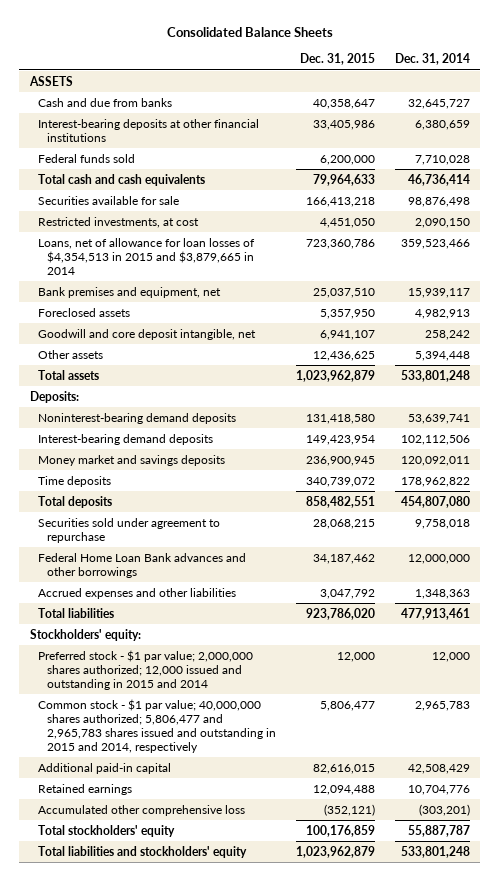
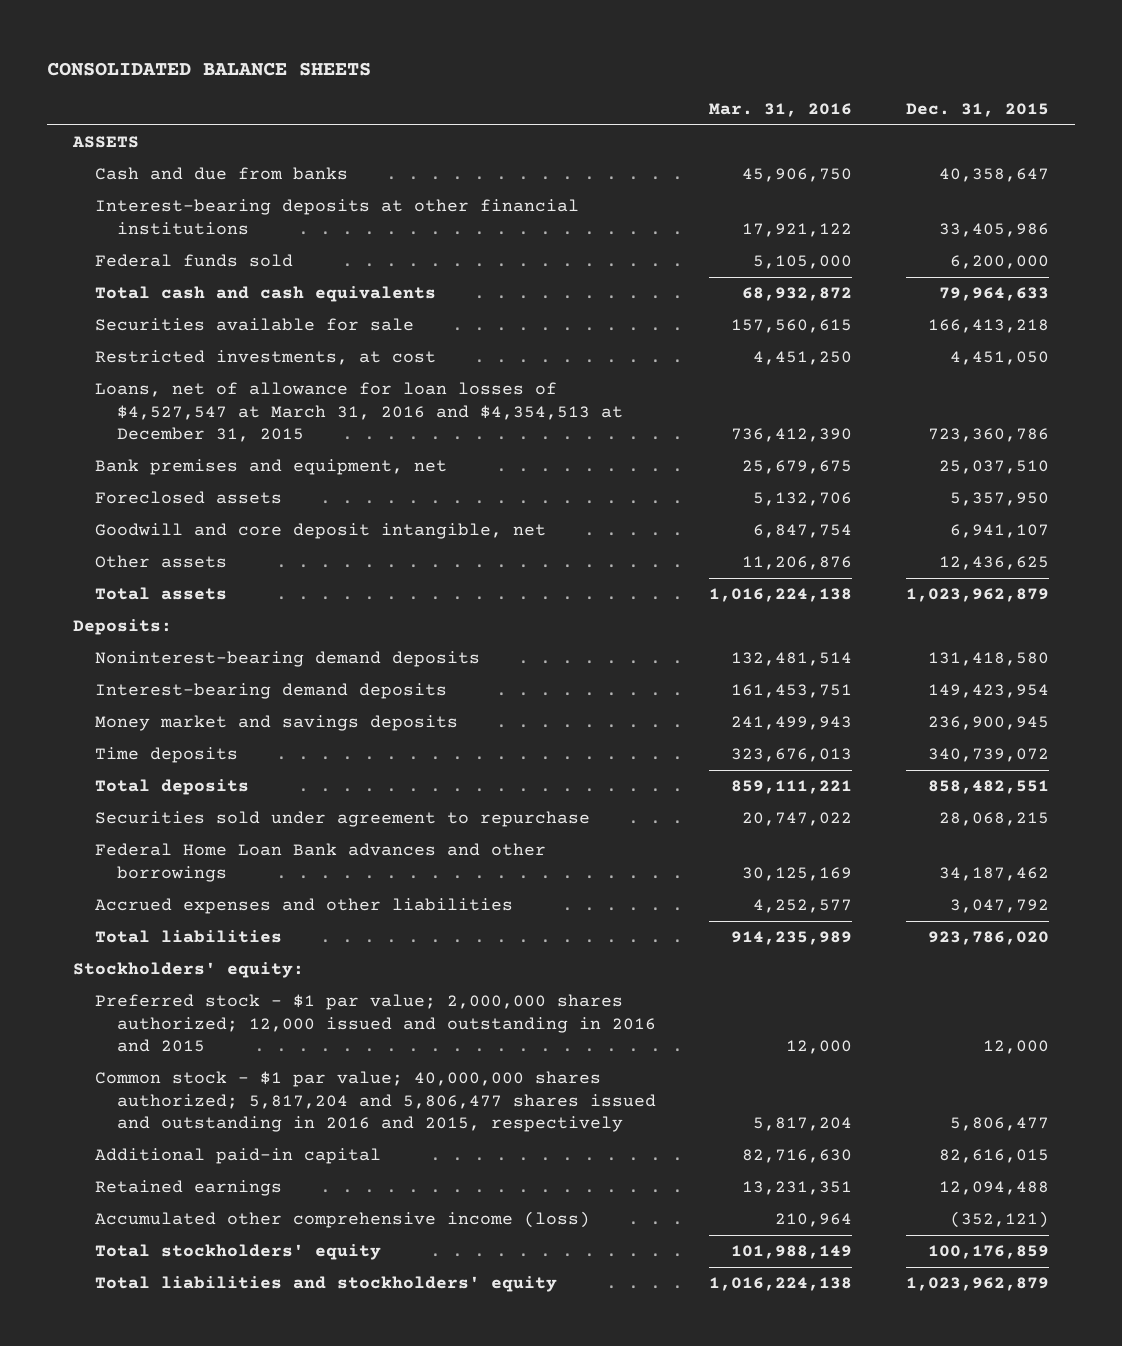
[166,27,333,38] Consolidated Balance Sheets -> [46,61,371,76] CONSOLIDATED BALANCE SHEETS
[395,53,471,66] Dec. 31, 2014 -> none
none -> [709,102,853,117] Mar. 31, 2016
[38,237,256,275] Loans, net of allowance for loan losses of $4,354,513 in 2015 and $3,879,665 in 2014 -> [95,382,624,443] Loans, net of allowance for loan losses of $4,527,547 at March 31, 2016 and $4,354,513 at December 31, 2015
[38,649,254,690] Preferred stock - $1 par value; 2,000,000 shares authorized; 12,000 issued and outstanding in 2015 and 2014 -> [95,994,657,1053] Preferred stock - $1 par value; 2,000,000 shares authorized; 12,000 issued and outstanding in 2016 and 2015
[38,698,276,753] Common stock - $1 par value; 40,000,000 shares authorized; 5,806,477 and 2,965,783 shares issued and outstanding in 2015 and 2014, respectively -> [95,1071,657,1133] Common stock - $1 par value; 40,000,000 shares authorized; 5,817,204 and 5,806,477 shares issued and outstanding in 2016 and 2015, respectively
[38,804,246,816] Accumulated other comprehensive loss -> [95,1211,591,1229] Accumulated other comprehensive income (loss)

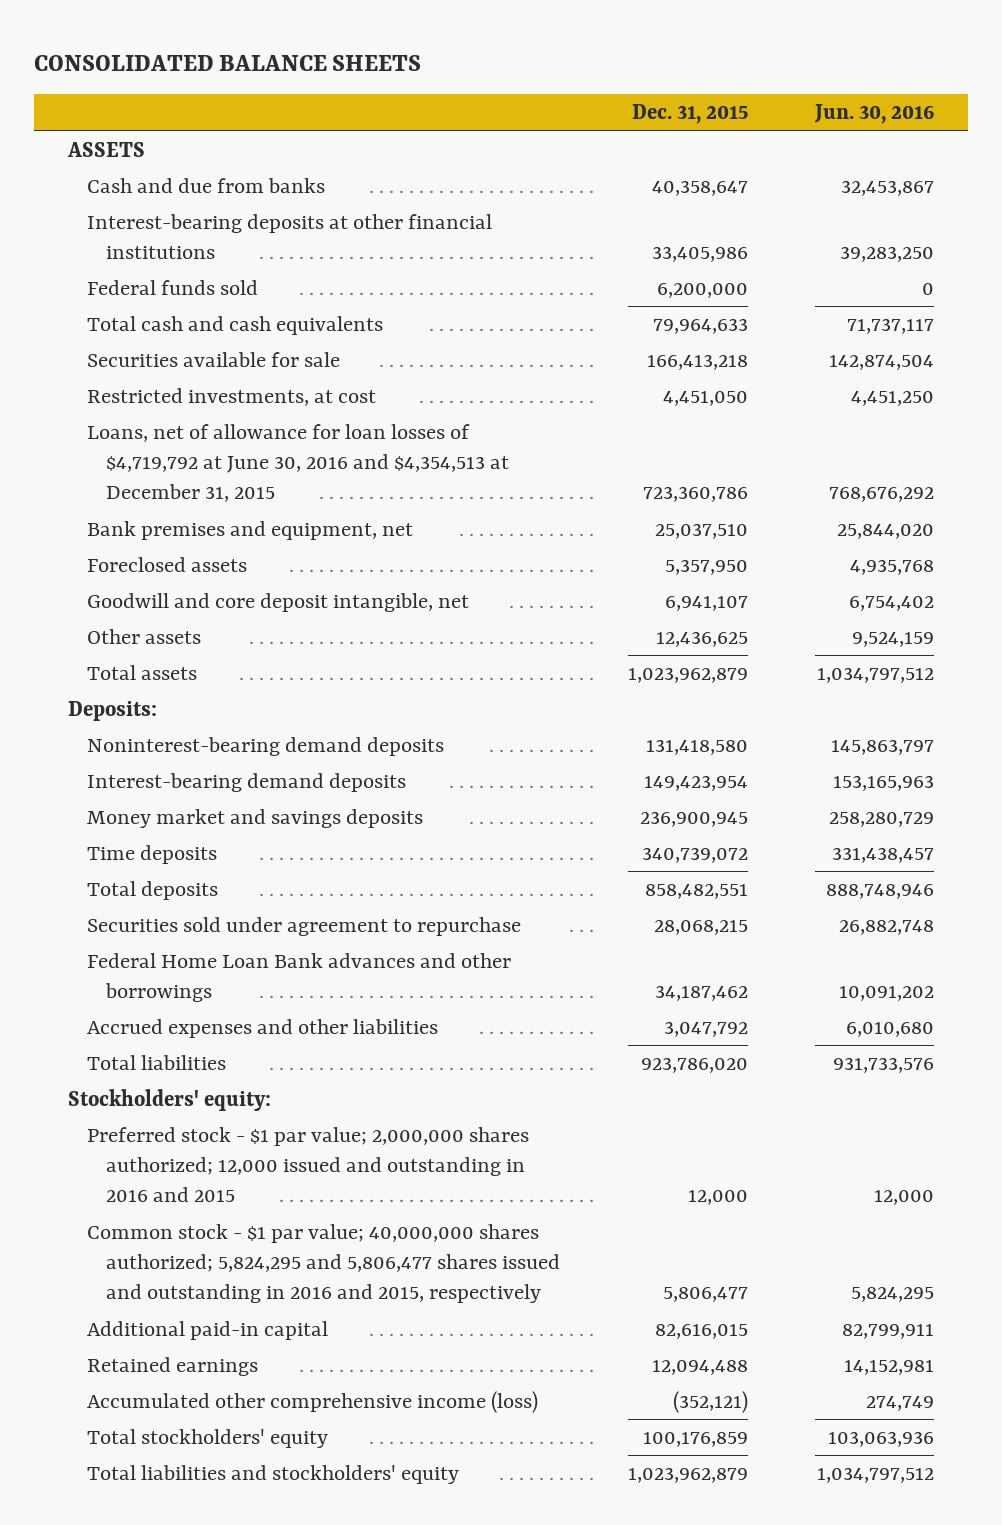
[709,102,853,117] Mar. 31, 2016 -> none
none -> [814,104,935,125] Jun. 30, 2016
[95,382,624,443] Loans, net of allowance for loan losses of $4,527,547 at March 31, 2016 and $4,354,513 at December 31, 2015 -> [87,423,510,503] Loans, net of allowance for loan losses of $4,719,792 at June 30, 2016 and $4,354,513 at December 31, 2015
[95,1071,657,1133] Common stock - $1 par value; 40,000,000 shares authorized; 5,817,204 and 5,806,477 shares issued and outstanding in 2016 and 2015, respectively -> [87,1223,561,1304] Common stock - $1 par value; 40,000,000 shares authorized; 5,824,295 and 5,806,477 shares issued and outstanding in 2016 and 2015, respectively

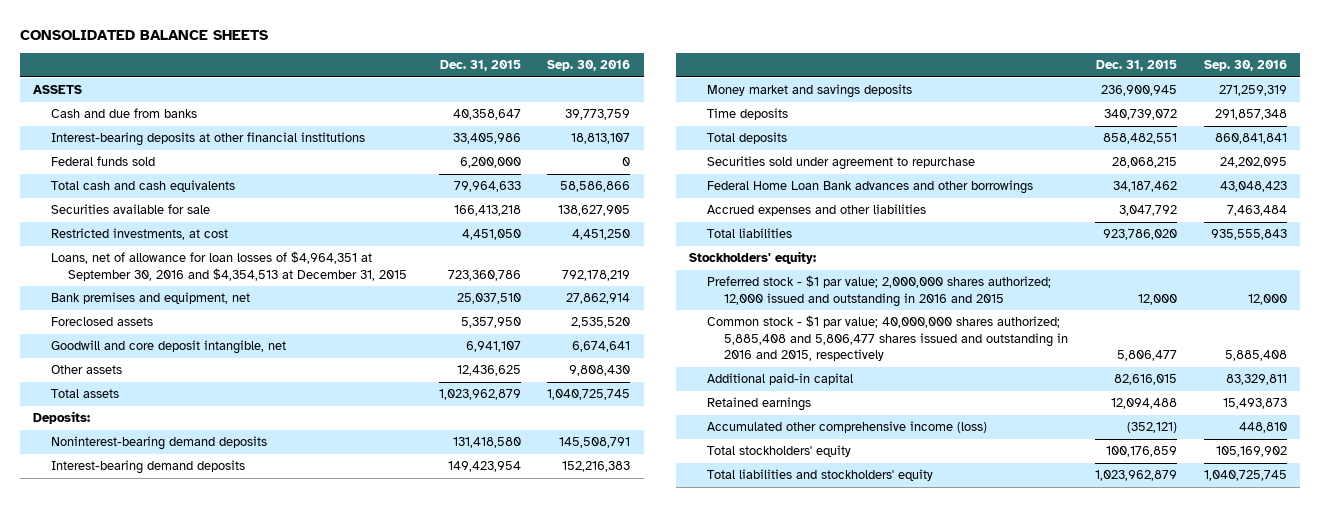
[814,104,935,125] Jun. 30, 2016 -> none
none -> [547,60,631,72] Sep. 30, 2016
[87,423,510,503] Loans, net of allowance for loan losses of $4,719,792 at June 30, 2016 and $4,354,513 at December 31, 2015 -> [50,251,408,281] Loans, net of allowance for loan losses of $4,964,351 at September 30, 2016 and $4,354,513 at December 31, 2015
[87,1223,561,1304] Common stock - $1 par value; 40,000,000 shares authorized; 5,824,295 and 5,806,477 shares issued and outstanding in 2016 and 2015, respectively -> [706,315,1069,362] Common stock - $1 par value; 40,000,000 shares authorized; 5,885,408 and 5,806,477 shares issued and outstanding in 2016 and 2015, respectively

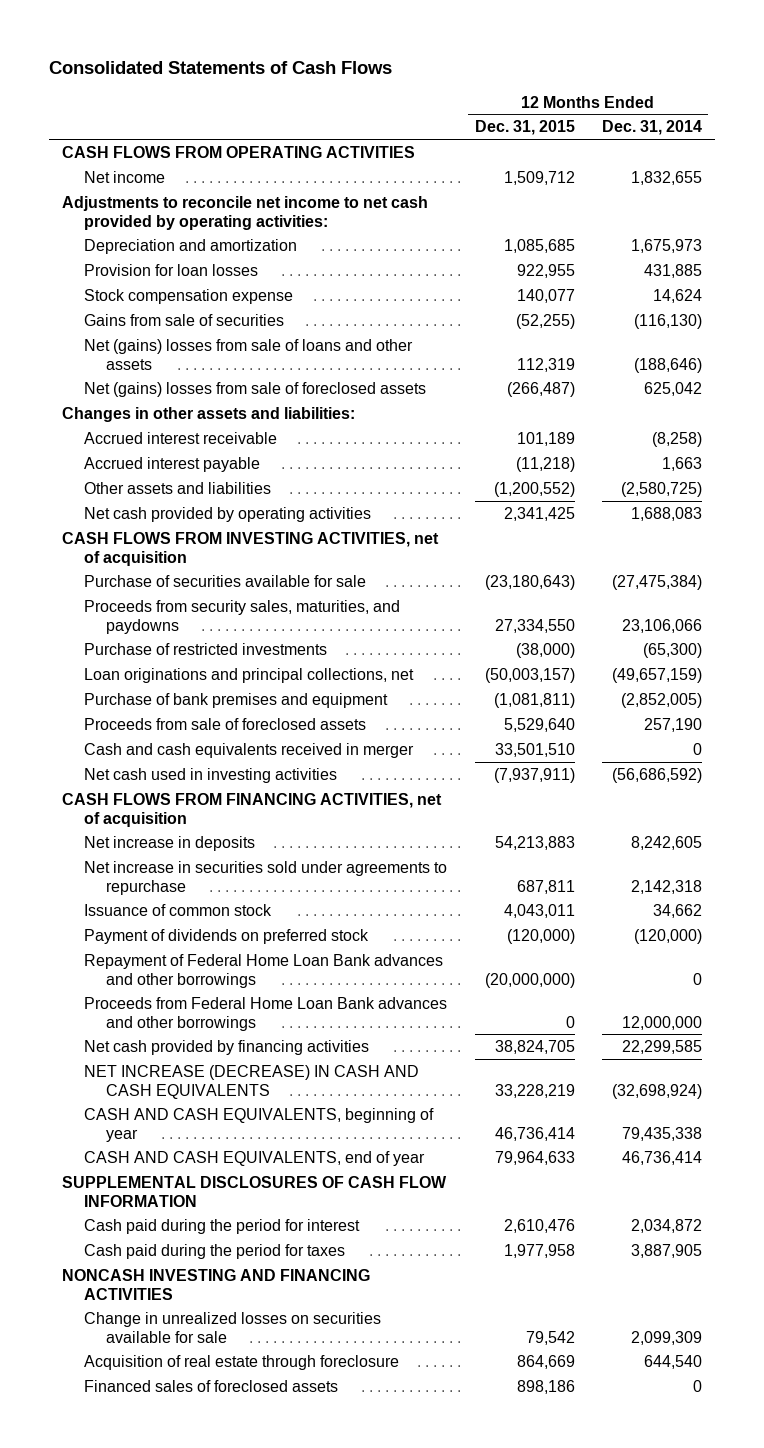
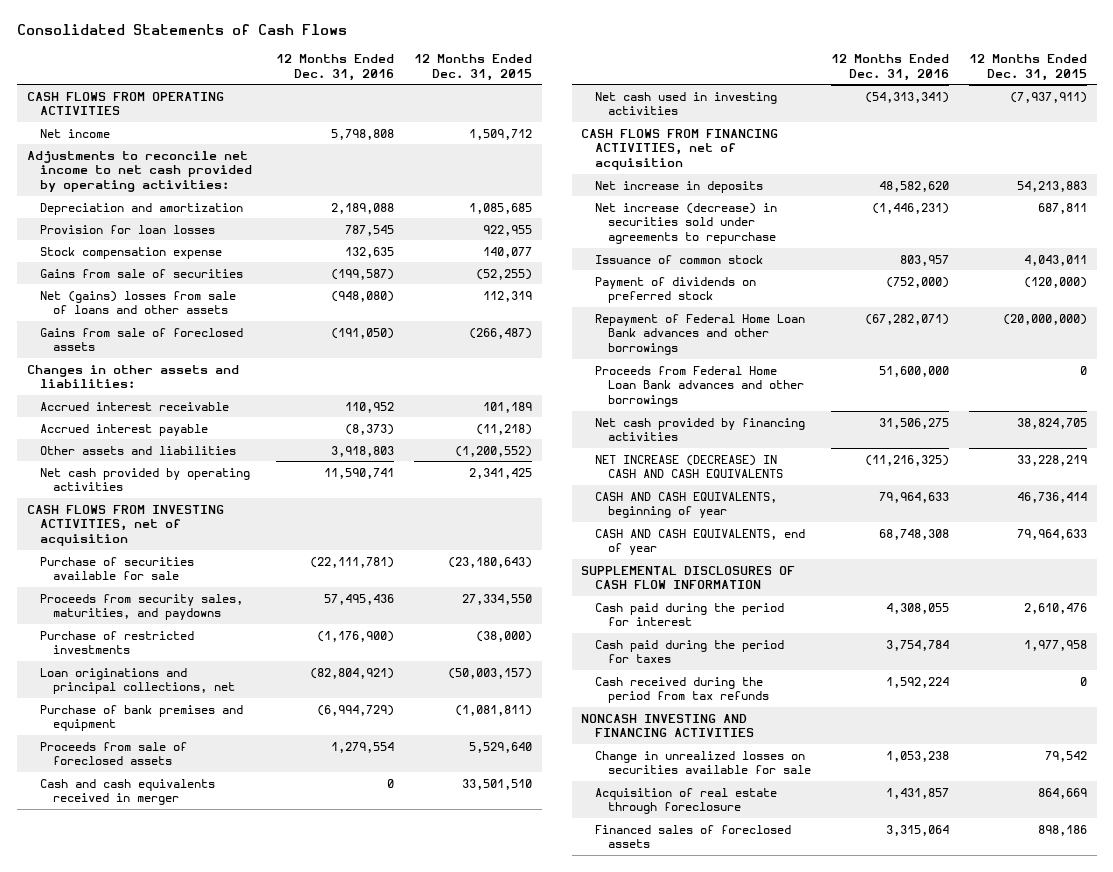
[601,120,702,136] Dec. 31, 2014 -> none
none -> [276,53,395,81] 12 Months Ended Dec. 31, 2016
[84,381,427,397] Net (gains) losses from sale of foreclosed assets -> [39,327,243,352] Gains from sale of foreclosed assets
[84,860,448,895] Net increase in securities sold under agreements to repurchase -> [594,202,777,245] Net increase (decrease) in securities sold under agreements to repurchase
none -> [594,676,770,704] Cash received during the period from tax refunds

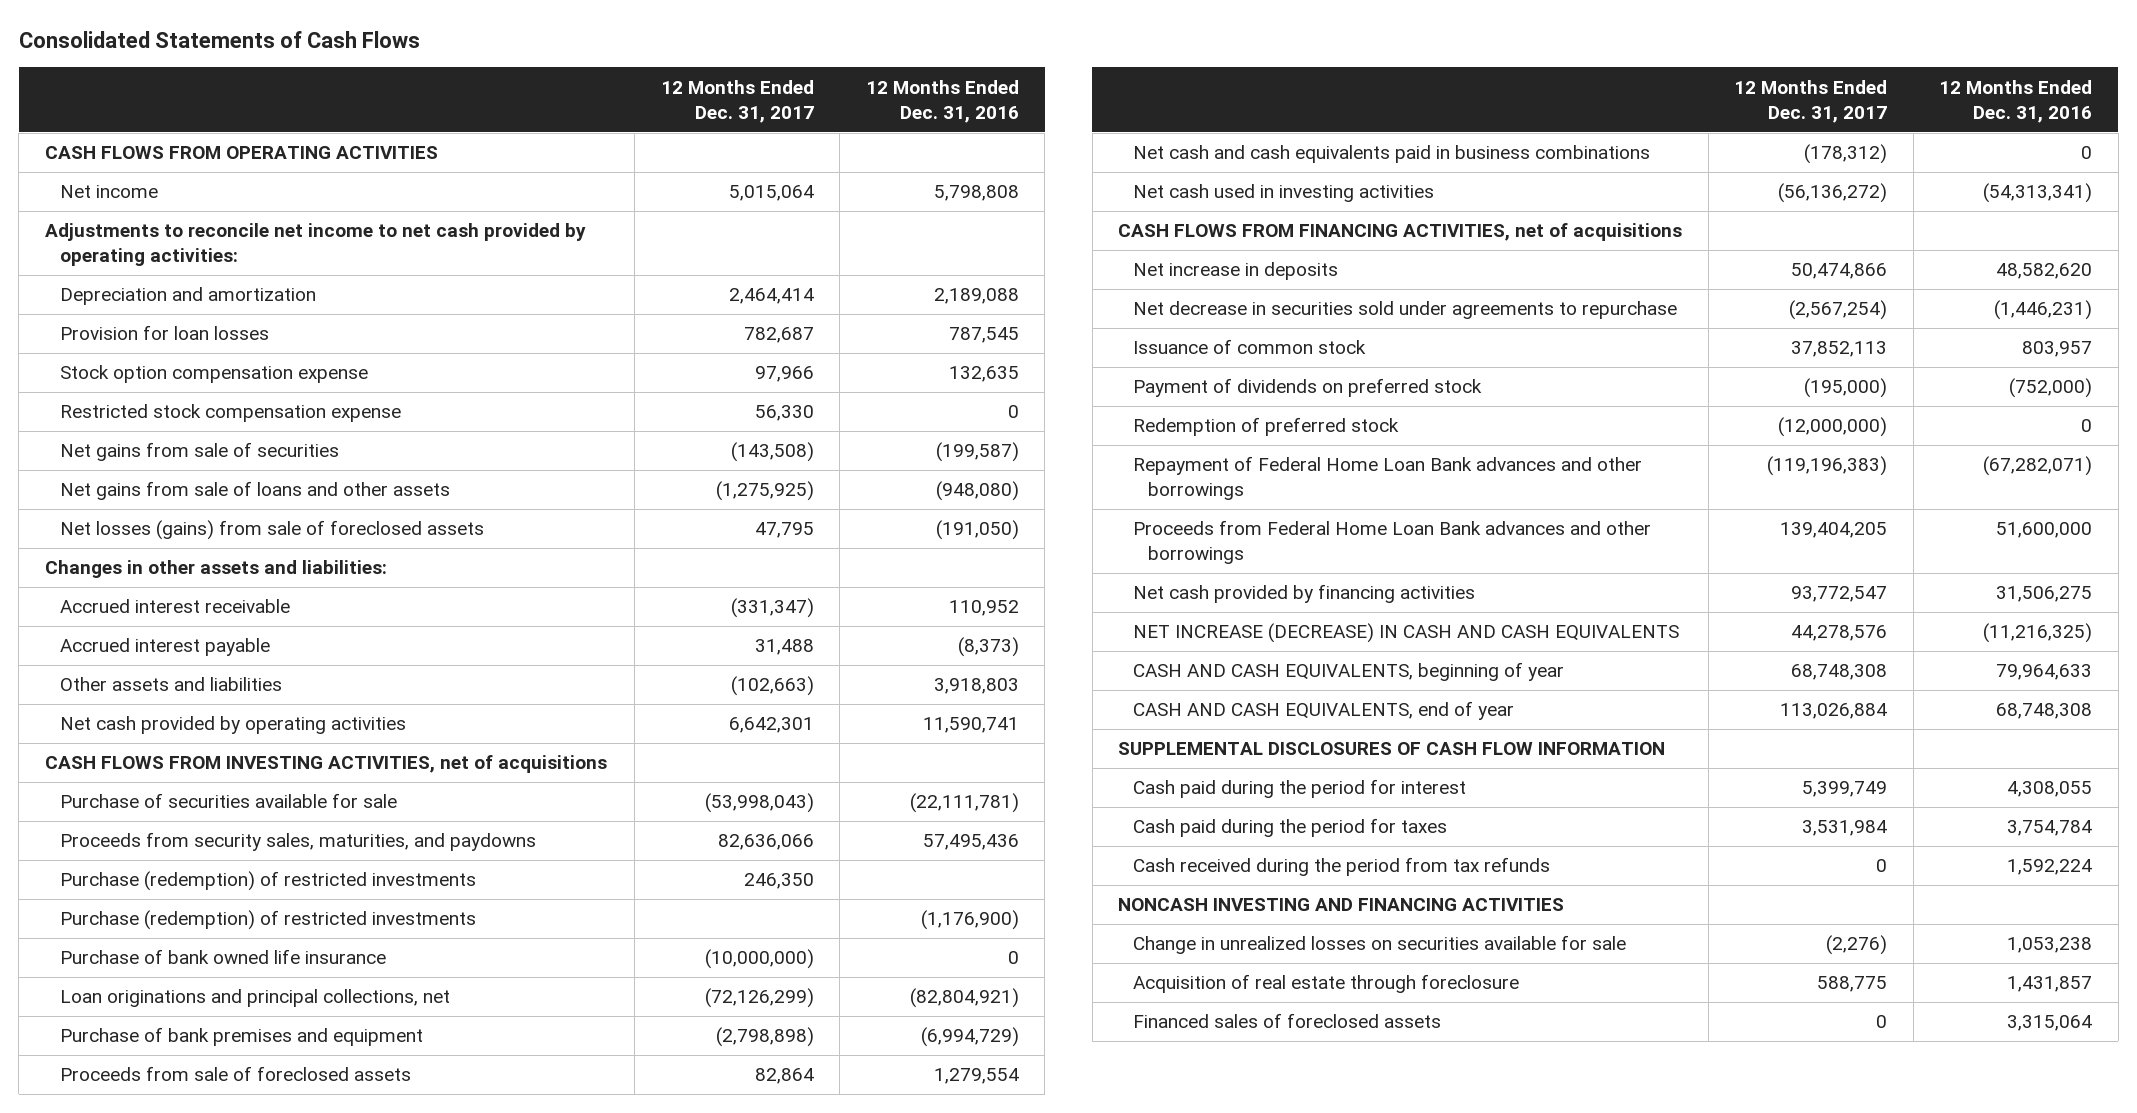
[413,53,532,81] 12 Months Ended Dec. 31, 2015 -> none
none -> [660,79,814,123] 12 Months Ended Dec. 31, 2017
[39,246,222,259] Stock compensation expense -> [59,365,368,384] Stock option compensation expense
none -> [59,404,401,423] Restricted stock compensation expense
[39,268,243,278] Gains from sale of securities -> [59,442,339,462] Net gains from sale of securities
[39,290,236,315] Net (gains) losses from sale of loans and other assets -> [59,481,450,501] Net gains from sale of loans and other assets
[39,327,243,352] Gains from sale of foreclosed assets -> [59,520,484,541] Net losses (gains) from sale of foreclosed assets
[26,504,224,547] CASH FLOWS FROM INVESTING ACTIVITIES, net of acquisition -> [44,755,607,774] CASH FLOWS FROM INVESTING ACTIVITIES, net of acquisitions
none -> [59,871,476,892] Purchase (redemption) of restricted investments
[39,630,194,655] Purchase of restricted investments -> [59,910,476,931] Purchase (redemption) of restricted investments
none -> [59,949,386,965] Purchase of bank owned life insurance
[39,778,215,806] Cash and cash equivalents received in merger -> none
none -> [1133,145,1651,164] Net cash and cash equivalents paid in business combinations
[581,128,779,171] CASH FLOWS FROM FINANCING ACTIVITIES, net of acquisition -> [1118,223,1683,242] CASH FLOWS FROM FINANCING ACTIVITIES, net of acquisitions
[594,202,777,245] Net increase (decrease) in securities sold under agreements to repurchase -> [1133,301,1678,320] Net decrease in securities sold under agreements to repurchase
none -> [1133,417,1400,437] Redemption of preferred stock

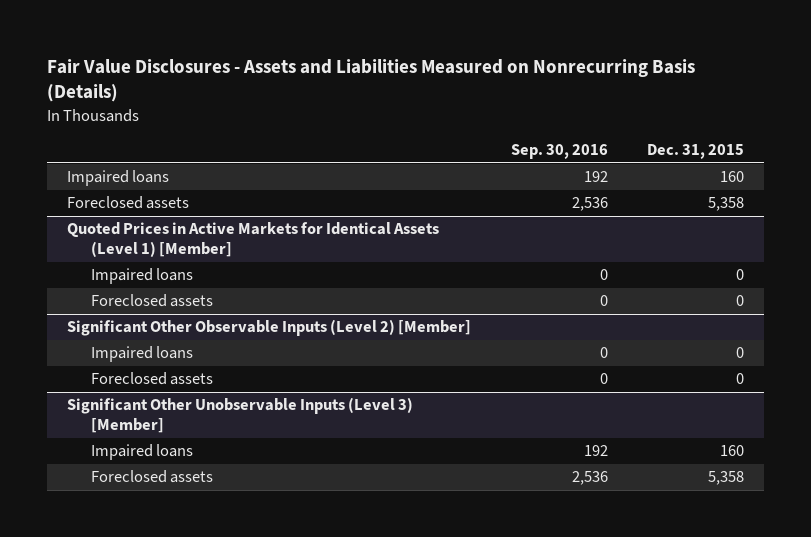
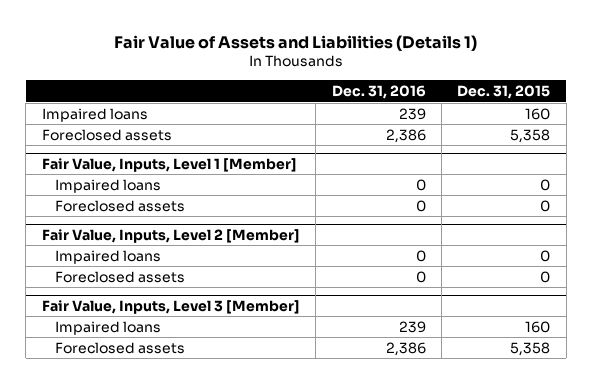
[47,58,696,103] Fair Value Disclosures - Assets and Liabilities Measured on Nonrecurring Basis (Details) -> [114,34,478,51] Fair Value of Assets and Liabilities (Details 1)
[510,144,608,160] Sep. 30, 2016 -> none
none -> [331,84,426,99] Dec. 31, 2016
[67,222,440,258] Quoted Prices in Active Markets for Identical Assets (Level 1) [Member] -> [41,157,297,172] Fair Value, Inputs, Level 1 [Member]
[67,319,472,337] Significant Other Observable Inputs (Level 2) [Member] -> [41,228,300,243] Fair Value, Inputs, Level 2 [Member]
[67,397,414,434] Significant Other Unobservable Inputs (Level 3) [Member] -> [41,299,300,314] Fair Value, Inputs, Level 3 [Member]

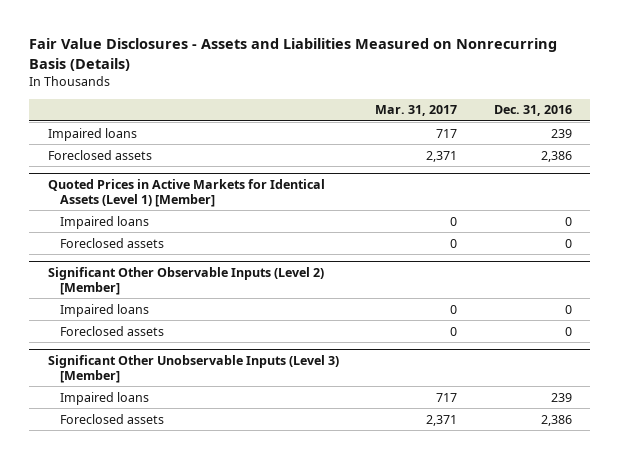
[114,34,478,51] Fair Value of Assets and Liabilities (Details 1) -> [29,38,558,71] Fair Value Disclosures - Assets and Liabilities Measured on Nonrecurring Basis (Details)
[457,84,551,99] Dec. 31, 2015 -> none
none -> [375,105,458,117] Mar. 31, 2017
[41,157,297,172] Fair Value, Inputs, Level 1 [Member] -> [47,179,325,208] Quoted Prices in Active Markets for Identical Assets (Level 1) [Member]
[41,228,300,243] Fair Value, Inputs, Level 2 [Member] -> [47,267,324,296] Significant Other Observable Inputs (Level 2) [Member]
[41,299,300,314] Fair Value, Inputs, Level 3 [Member] -> [47,355,339,384] Significant Other Unobservable Inputs (Level 3) [Member]

